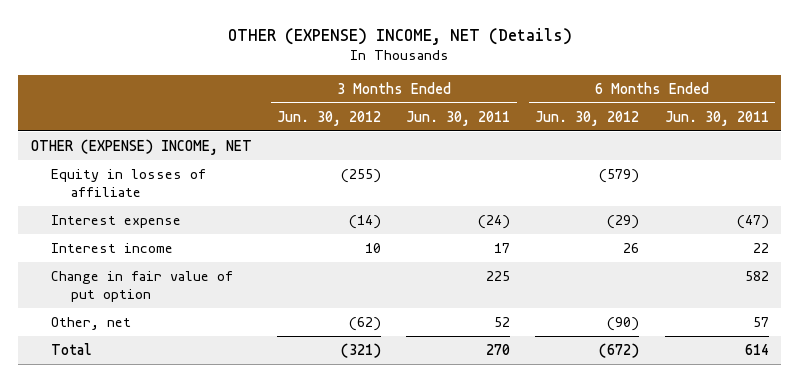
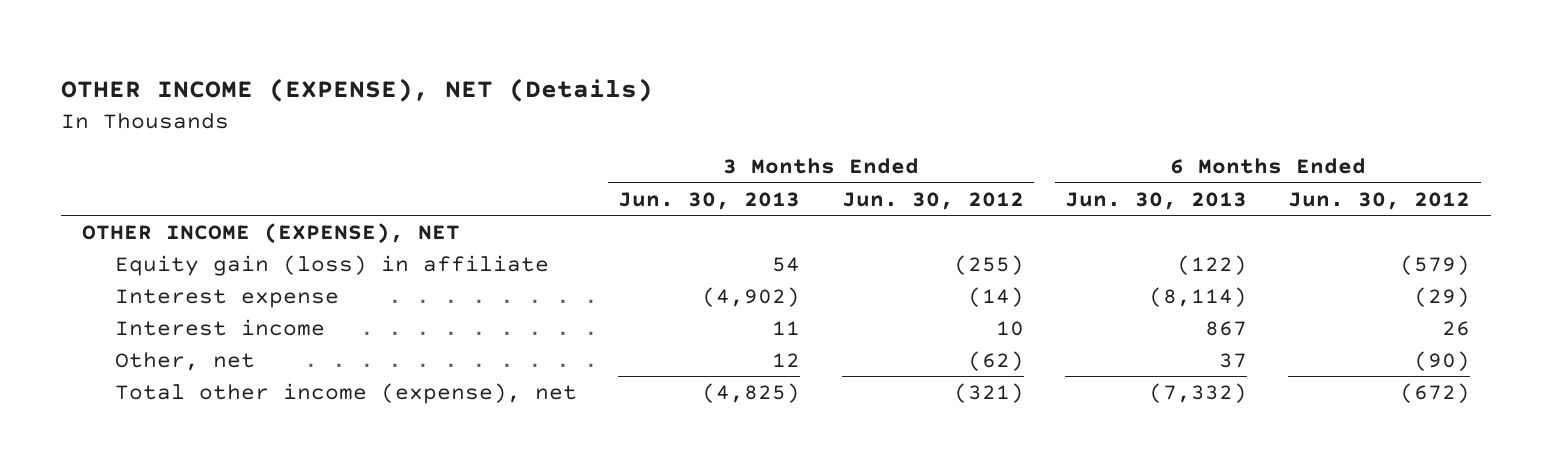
[227,27,572,45] OTHER (EXPENSE) INCOME, NET (Details) -> [61,77,654,102] OTHER INCOME (EXPENSE), NET (Details)
[406,110,511,126] Jun. 30, 2011 -> none
[664,110,769,126] Jun. 30, 2011 -> none
none -> [618,191,801,210] Jun. 30, 2013
none -> [1065,191,1248,210] Jun. 30, 2013
[30,138,252,155] OTHER (EXPENSE) INCOME, NET -> [81,222,460,244] OTHER INCOME (EXPENSE), NET
[51,168,207,197] Equity in losses of affiliate -> [114,254,549,276] Equity gain (loss) in affiliate
[51,270,234,302] Change in fair value of put option -> none
[51,342,93,355] Total -> [114,382,577,404] Total other income (expense), net

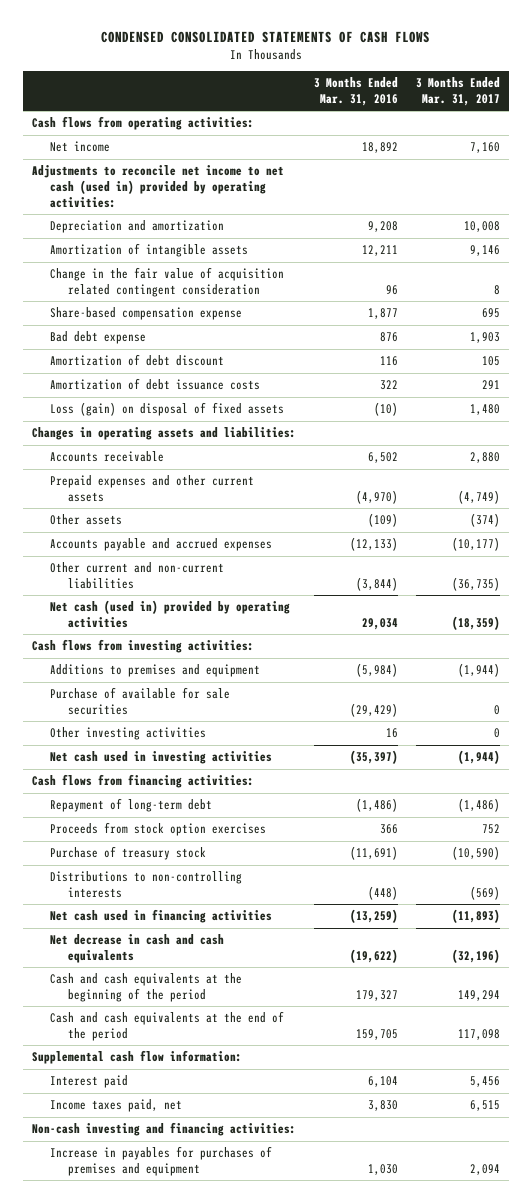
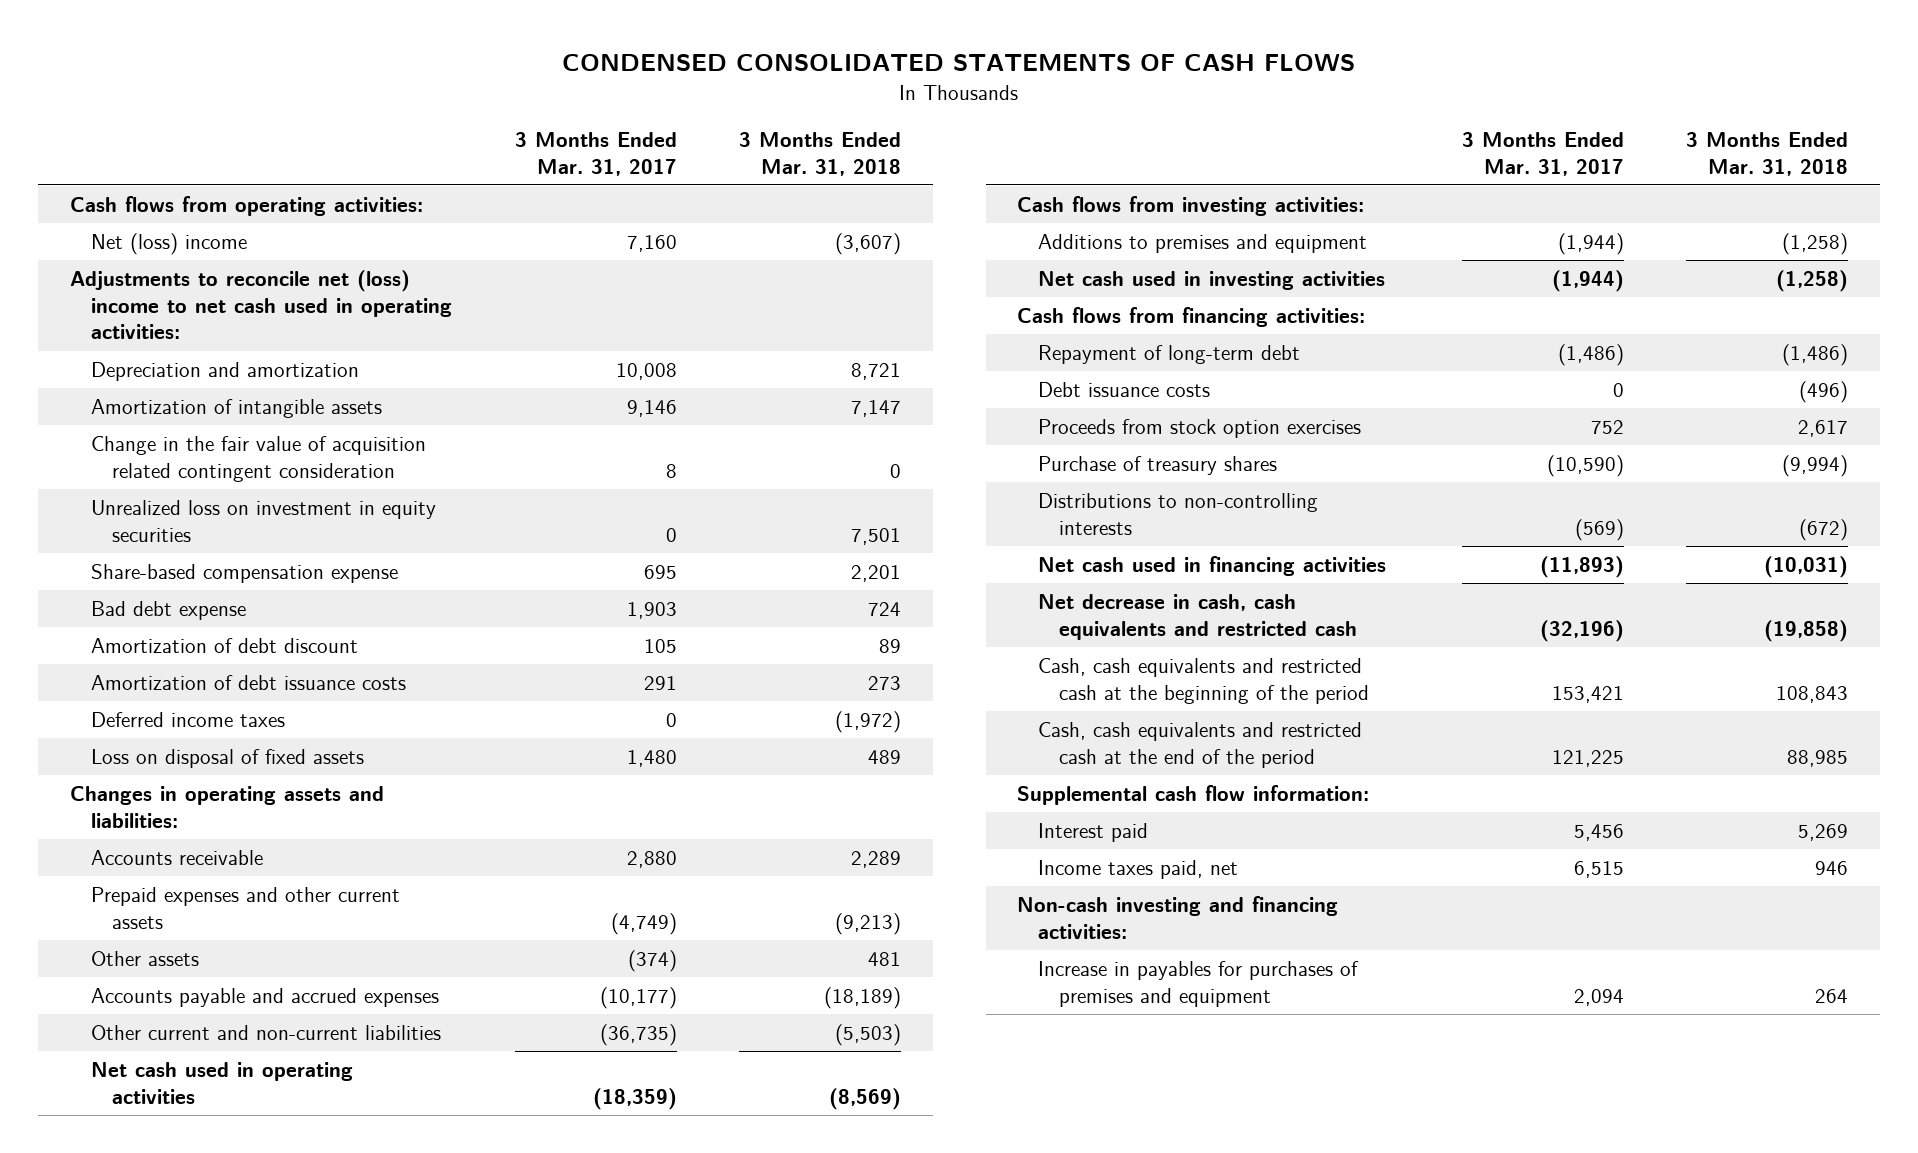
[313,77,398,107] 3 Months Ended Mar. 31, 2016 -> none
none -> [739,131,902,176] 3 Months Ended Mar. 31, 2018
[49,141,110,153] Net income -> [90,233,247,256] Net (loss) income
[31,165,284,208] Adjustments to reconcile net income to net cash (used in) provided by operating activities: -> [69,270,452,340] Adjustments to reconcile net (loss) income to net cash used in operating activities:
none -> [90,500,436,542] Unrealized loss on investment in equity securities
none -> [90,712,285,728] Deferred income taxes
[49,402,284,417] Loss (gain) on disposal of fixed assets -> [90,749,364,769] Loss on disposal of fixed assets
[49,600,290,628] Net cash (used in) provided by operating activities -> [90,1062,353,1104] Net cash used in operating activities
[49,687,230,715] Purchase of available for sale securities -> none
[49,727,206,741] Other investing activities -> none
none -> [1037,382,1210,398] Debt issuance costs
[49,846,206,861] Purchase of treasury stock -> [1037,456,1277,476] Purchase of treasury shares
[49,934,224,963] Net decrease in cash and cash equivalents -> [1037,594,1358,640] Net decrease in cash, cash equivalents and restricted cash
[49,973,242,1002] Cash and cash equivalents at the beginning of the period -> [1037,658,1370,704] Cash, cash equivalents and restricted cash at the beginning of the period
[457,989,500,1001] 149,294 -> [1551,685,1624,703] 153,421
[49,1011,284,1041] Cash and cash equivalents at the end of the period -> [1037,722,1362,768] Cash, cash equivalents and restricted cash at the end of the period
[457,1028,500,1040] 117,098 -> [1551,749,1624,767] 121,225

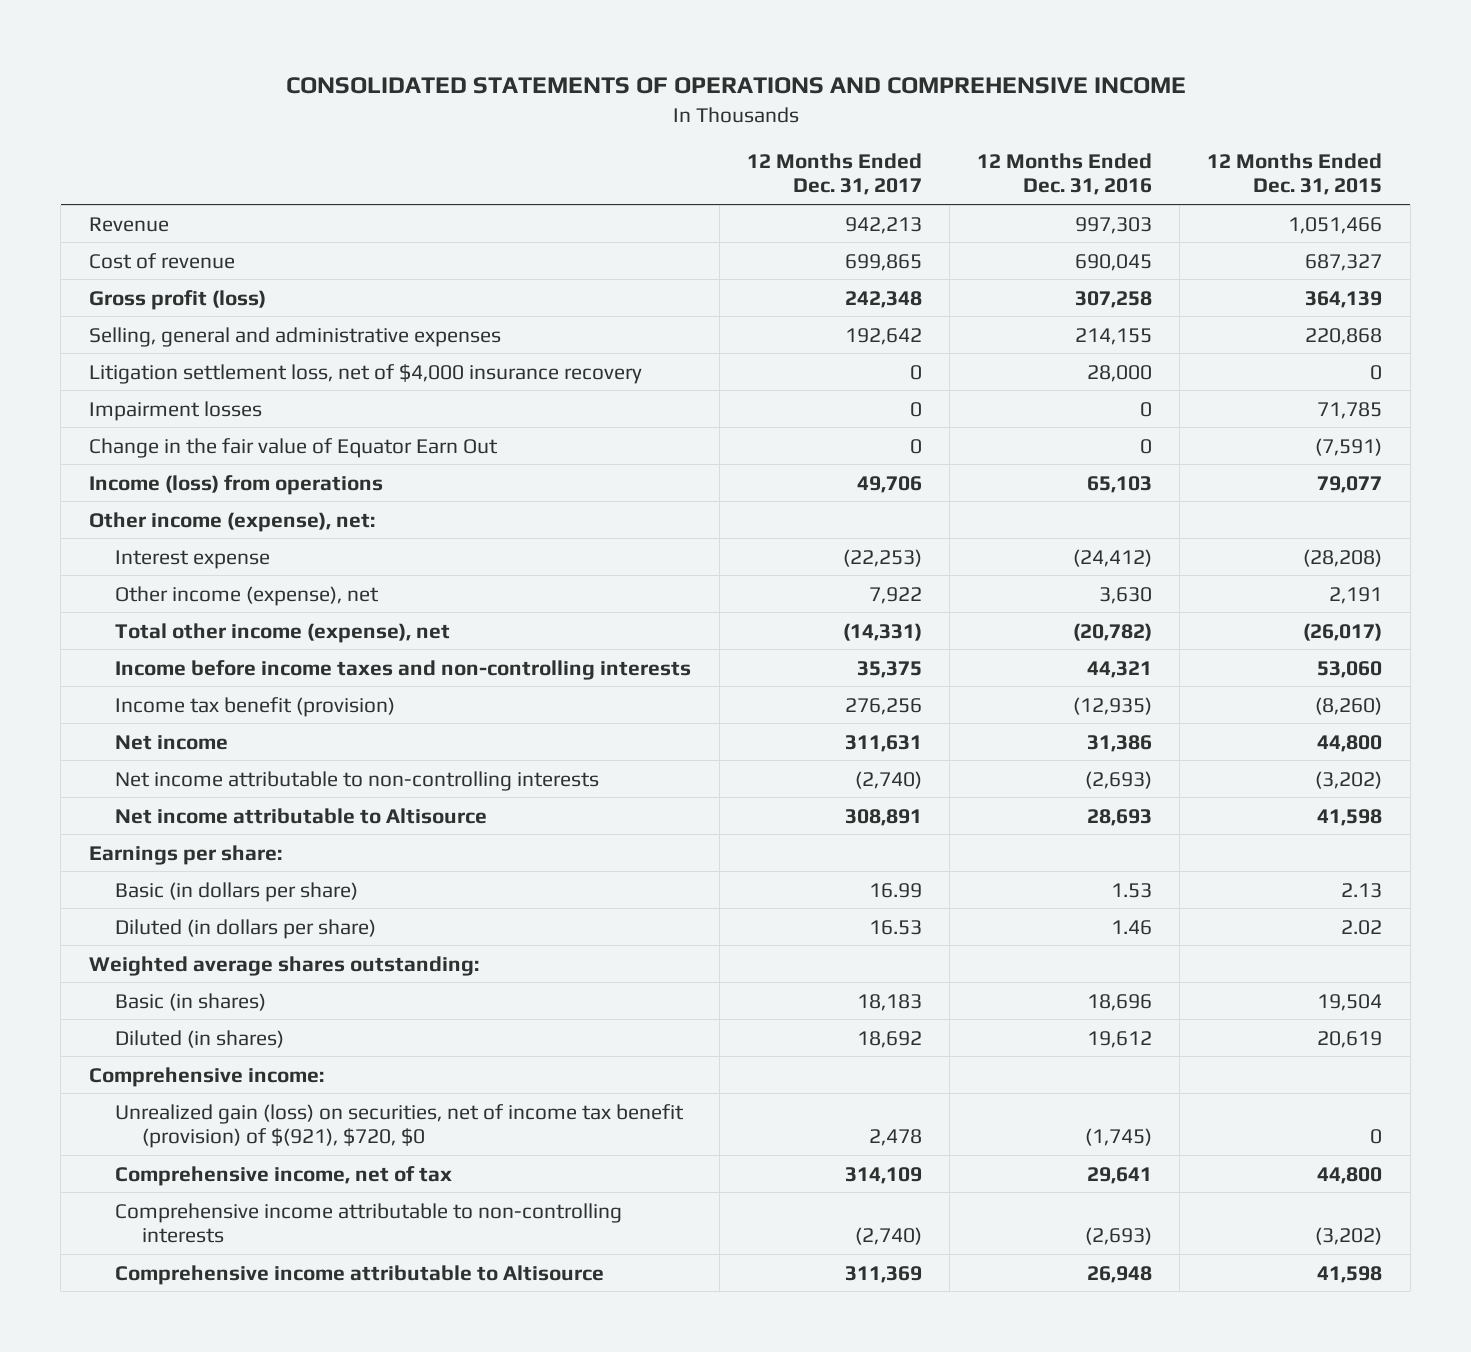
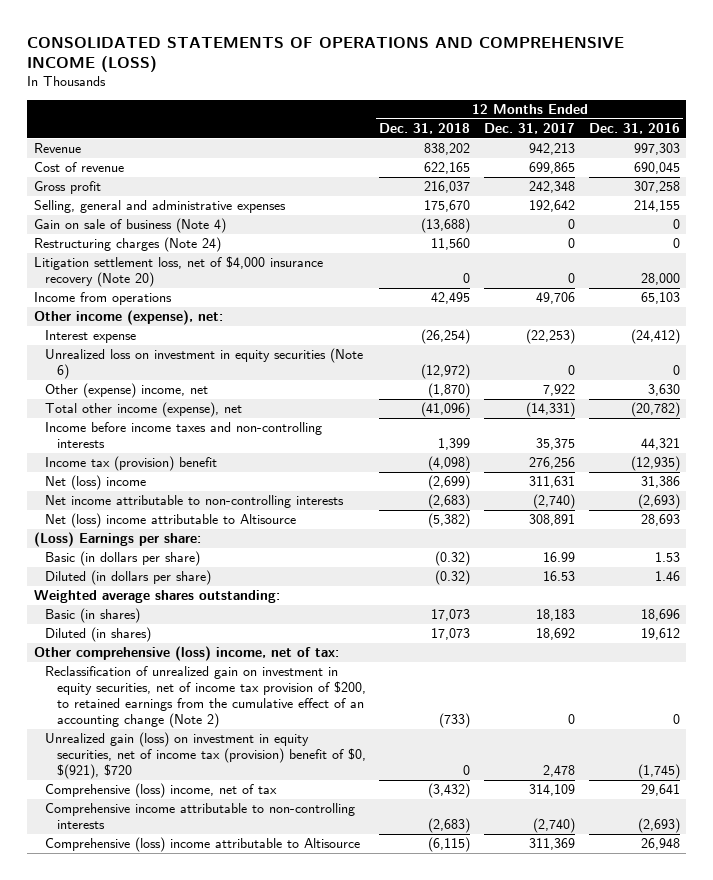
[285,77,1186,95] CONSOLIDATED STATEMENTS OF OPERATIONS AND COMPREHENSIVE INCOME -> [26,36,624,73] CONSOLIDATED STATEMENTS OF OPERATIONS AND COMPREHENSIVE INCOME (LOSS)
[1207,153,1383,196] 12 Months Ended Dec. 31, 2015 -> none
none -> [379,122,471,134] Dec. 31, 2018
[88,289,266,310] Gross profit (loss) -> [33,181,101,195] Gross profit
[88,400,262,421] Impairment losses -> none
[88,437,498,458] Change in the fair value of Equator Earn Out -> none
none -> [33,218,226,234] Gain on sale of business (Note 4)
none -> [33,237,221,253] Restructuring charges (Note 24)
[88,363,642,384] Litigation settlement loss, net of $4,000 insurance recovery -> [33,256,323,288] Litigation settlement loss, net of $4,000 insurance recovery (Note 20)
[88,474,383,495] Income (loss) from operations -> [33,292,172,306] Income from operations
none -> [45,348,364,380] Unrealized loss on investment in equity securities (Note 6)
[115,585,380,606] Other income (expense), net -> [45,383,209,399] Other (expense) income, net
[115,696,396,717] Income tax benefit (provision) -> [45,456,218,472] Income tax (provision) benefit
[115,734,229,750] Net income -> [45,475,147,491] Net (loss) income
[115,807,488,824] Net income attributable to Altisource -> [45,513,297,529] Net (loss) income attributable to Altisource
[88,844,282,865] Earnings per share: -> [33,532,201,548] (Loss) Earnings per share:
[88,1066,324,1087] Comprehensive income: -> [33,646,339,662] Other comprehensive (loss) income, net of tax:
none -> [45,666,366,728] Reclassification of unrealized gain on investment in equity securities, net of income tax provision of $200, to retained earnings from the cumulative effect of an accounting change (Note 2)
[115,1103,685,1148] Unrealized gain (loss) on securities, net of income tax benefit (provision) of $(921), $720, $0 -> [45,732,366,780] Unrealized gain (loss) on investment in equity securities, net of income tax (provision) benefit of $0, $(921), $720
[115,1165,453,1186] Comprehensive income, net of tax -> [45,783,278,799] Comprehensive (loss) income, net of tax
[115,1264,605,1285] Comprehensive income attributable to Altisource -> [45,837,361,853] Comprehensive (loss) income attributable to Altisource

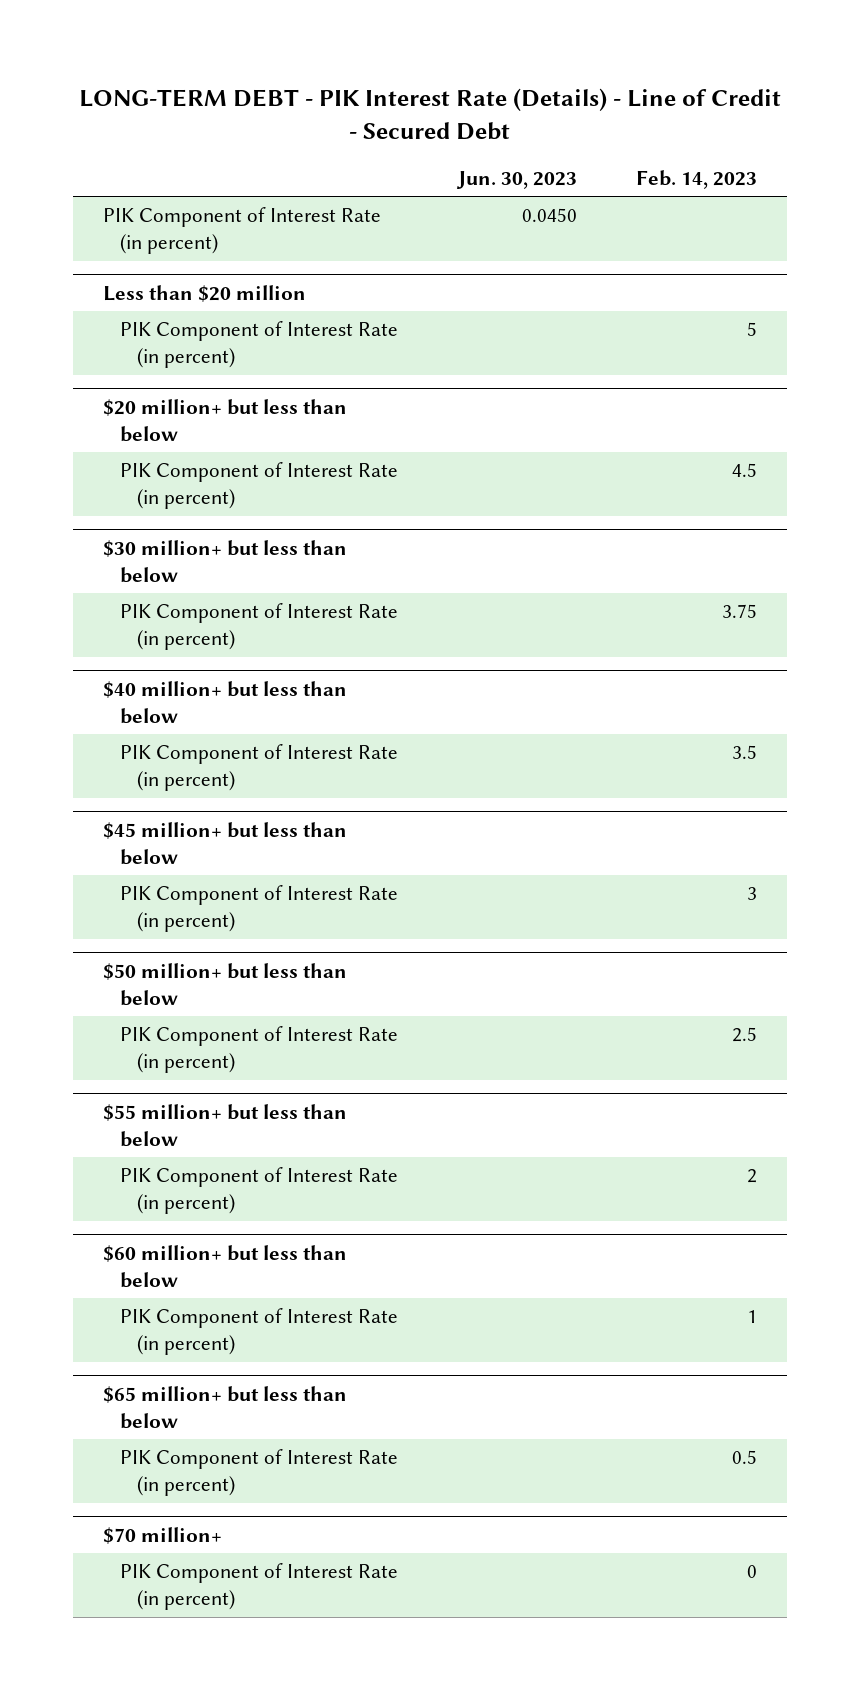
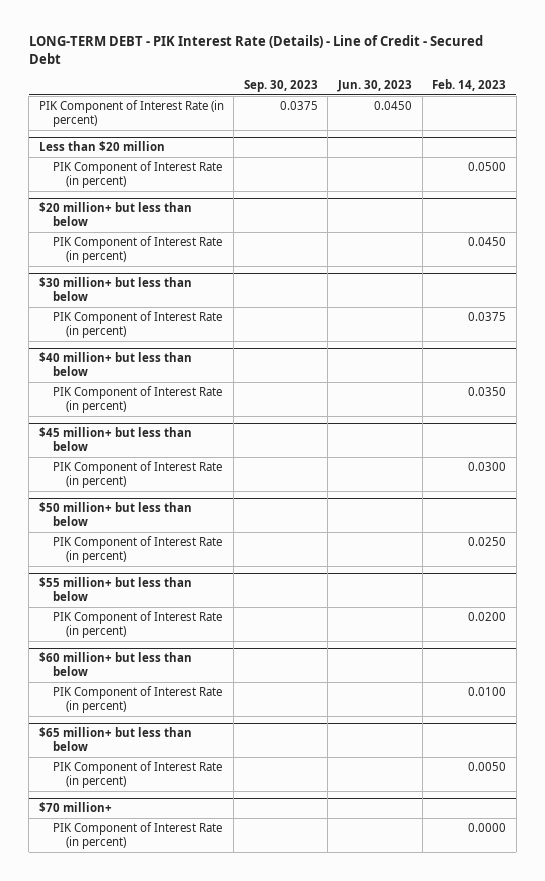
none -> [243,79,318,92] Sep. 30, 2023
[747,321,758,336] 5 -> [468,161,507,171] 0.0500
[732,462,758,477] 4.5 -> [468,236,507,246] 0.0450
[722,603,758,618] 3.75 -> [468,311,507,321] 0.0375
[732,744,758,759] 3.5 -> [468,386,507,396] 0.0350
[747,886,758,900] 3 -> [468,461,507,471] 0.0300
[732,1026,758,1042] 2.5 -> [468,536,507,546] 0.0250
[747,1168,758,1183] 2 -> [468,611,507,621] 0.0200
[747,1309,758,1323] 1 -> [468,686,507,696] 0.0100
[732,1449,758,1464] 0.5 -> [468,761,507,771] 0.0050
[747,1564,758,1578] 0 -> [468,822,507,832] 0.0000

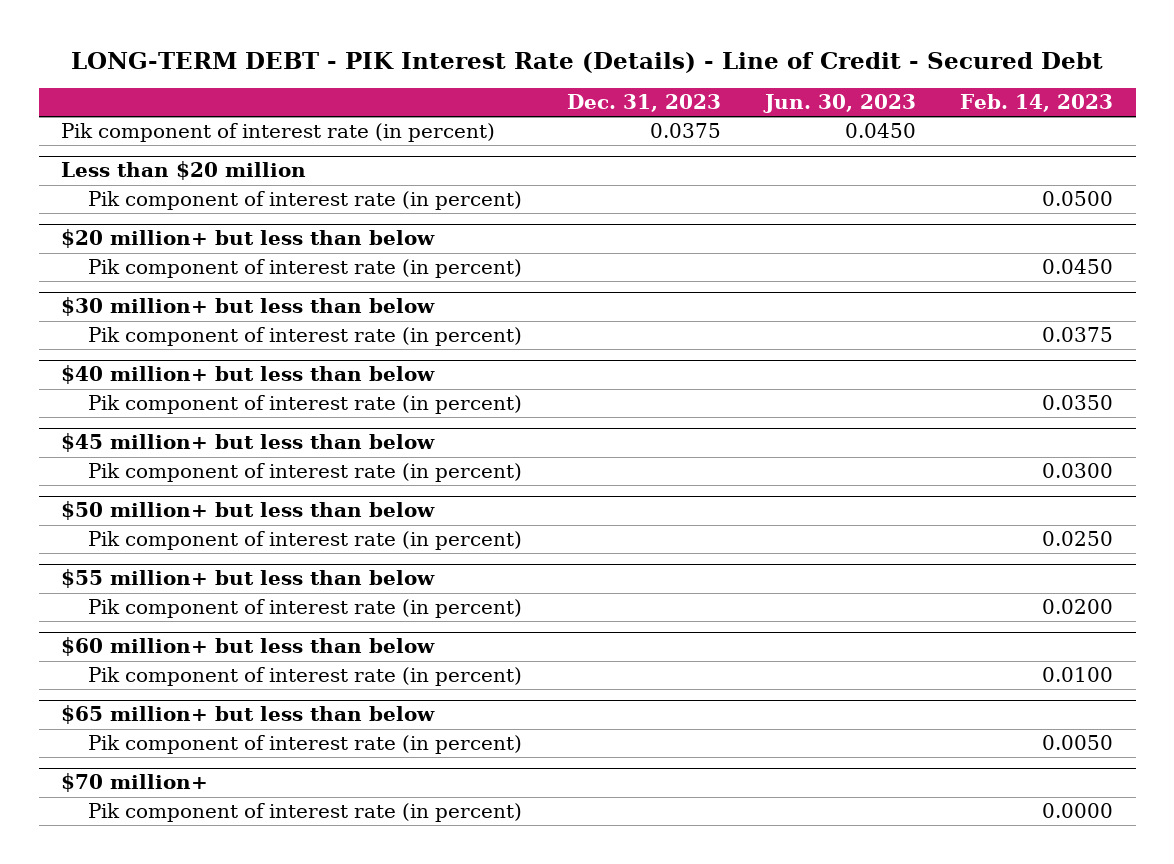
[243,79,318,92] Sep. 30, 2023 -> none
none -> [566,94,721,113] Dec. 31, 2023
[38,99,224,128] PIK Component of Interest Rate (in percent) -> [60,123,495,143] Pik component of interest rate (in percent)
[52,160,222,189] PIK Component of Interest Rate (in percent) -> [88,191,523,211] Pik component of interest rate (in percent)
[52,235,222,264] PIK Component of Interest Rate (in percent) -> [88,259,523,279] Pik component of interest rate (in percent)
[52,310,222,339] PIK Component of Interest Rate (in percent) -> [88,327,523,347] Pik component of interest rate (in percent)
[52,385,222,414] PIK Component of Interest Rate (in percent) -> [88,395,523,415] Pik component of interest rate (in percent)
[52,460,222,489] PIK Component of Interest Rate (in percent) -> [88,463,523,483] Pik component of interest rate (in percent)
[52,535,222,564] PIK Component of Interest Rate (in percent) -> [88,531,523,551] Pik component of interest rate (in percent)
[52,610,222,639] PIK Component of Interest Rate (in percent) -> [88,599,523,619] Pik component of interest rate (in percent)
[52,685,222,714] PIK Component of Interest Rate (in percent) -> [88,667,523,687] Pik component of interest rate (in percent)
[52,760,222,789] PIK Component of Interest Rate (in percent) -> [88,735,523,755] Pik component of interest rate (in percent)
[52,821,222,850] PIK Component of Interest Rate (in percent) -> [88,803,523,823] Pik component of interest rate (in percent)

